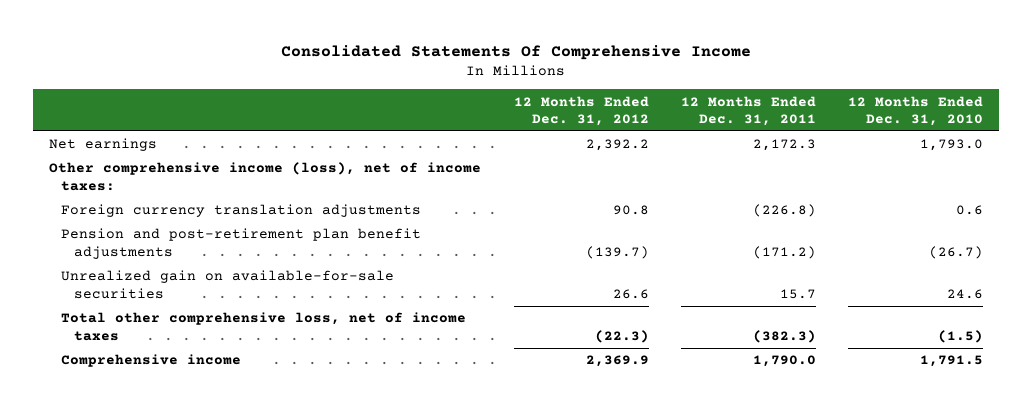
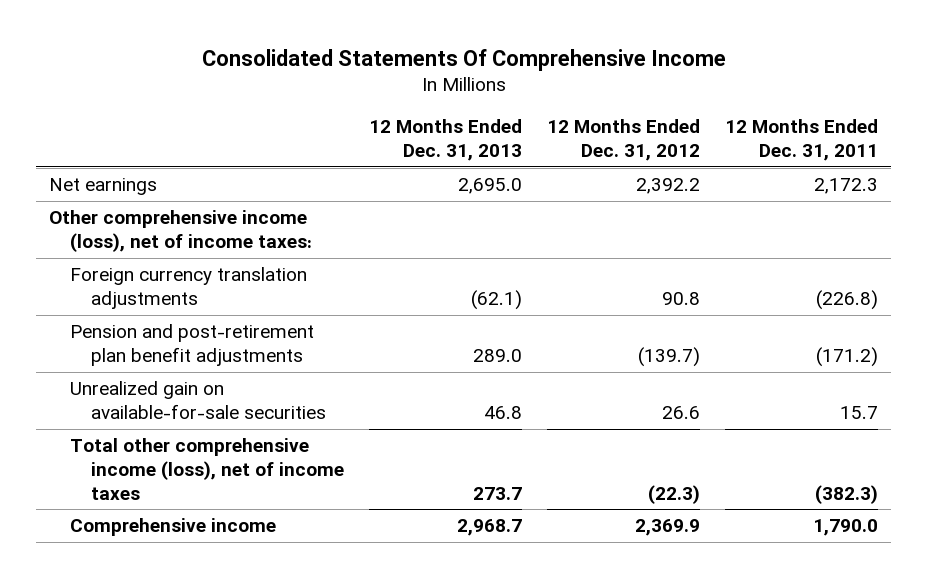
[848,95,984,127] 12 Months Ended Dec. 31, 2010 -> none
none -> [369,119,523,162] 12 Months Ended Dec. 31, 2013
[61,312,467,341] Total other comprehensive loss, net of income taxes -> [69,438,344,500] Total other comprehensive income (loss), net of income taxes

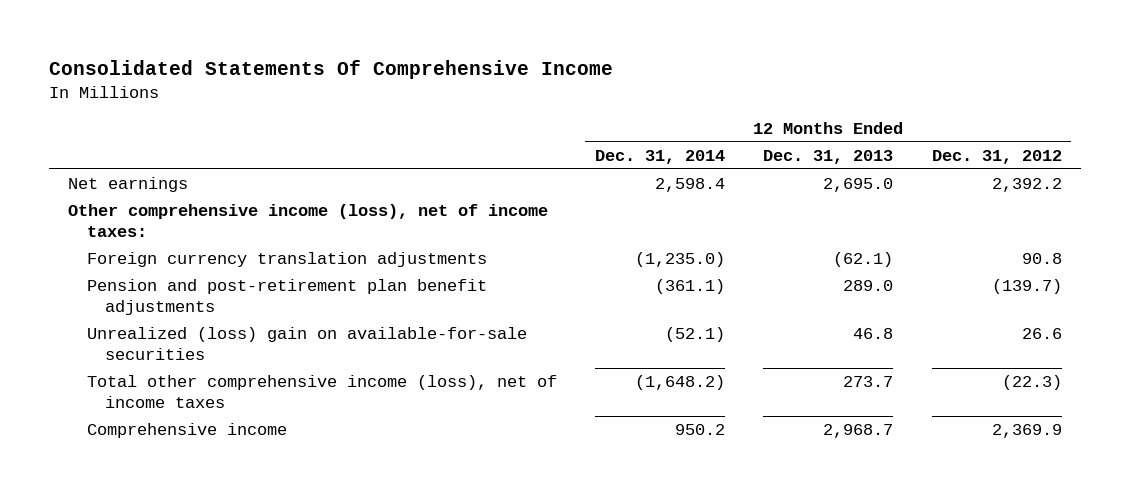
[725,119,879,162] 12 Months Ended Dec. 31, 2011 -> none
none -> [594,149,725,164] Dec. 31, 2014
[69,381,326,419] Unrealized gain on available-for-sale securities -> [86,327,527,361] Unrealized (loss) gain on available-for-sale securities

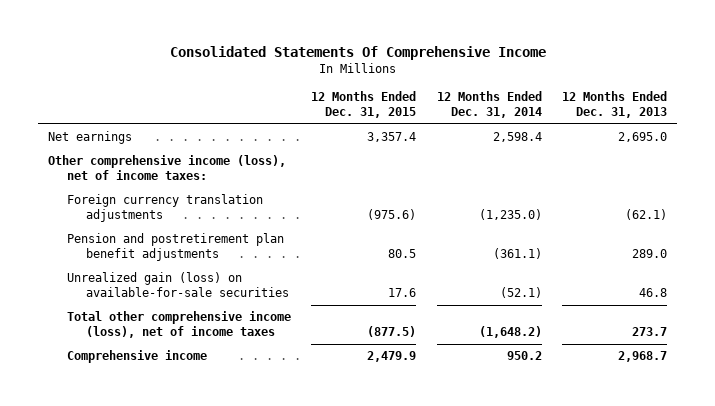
[931,149,1062,164] Dec. 31, 2012 -> none
none -> [311,91,417,118] 12 Months Ended Dec. 31, 2015
[86,279,487,316] Pension and post-retirement plan benefit adjustments -> [66,233,284,262] Pension and postretirement plan benefit adjustments
[86,327,527,361] Unrealized (loss) gain on available-for-sale securities -> [66,272,289,298] Unrealized gain (loss) on available-for-sale securities

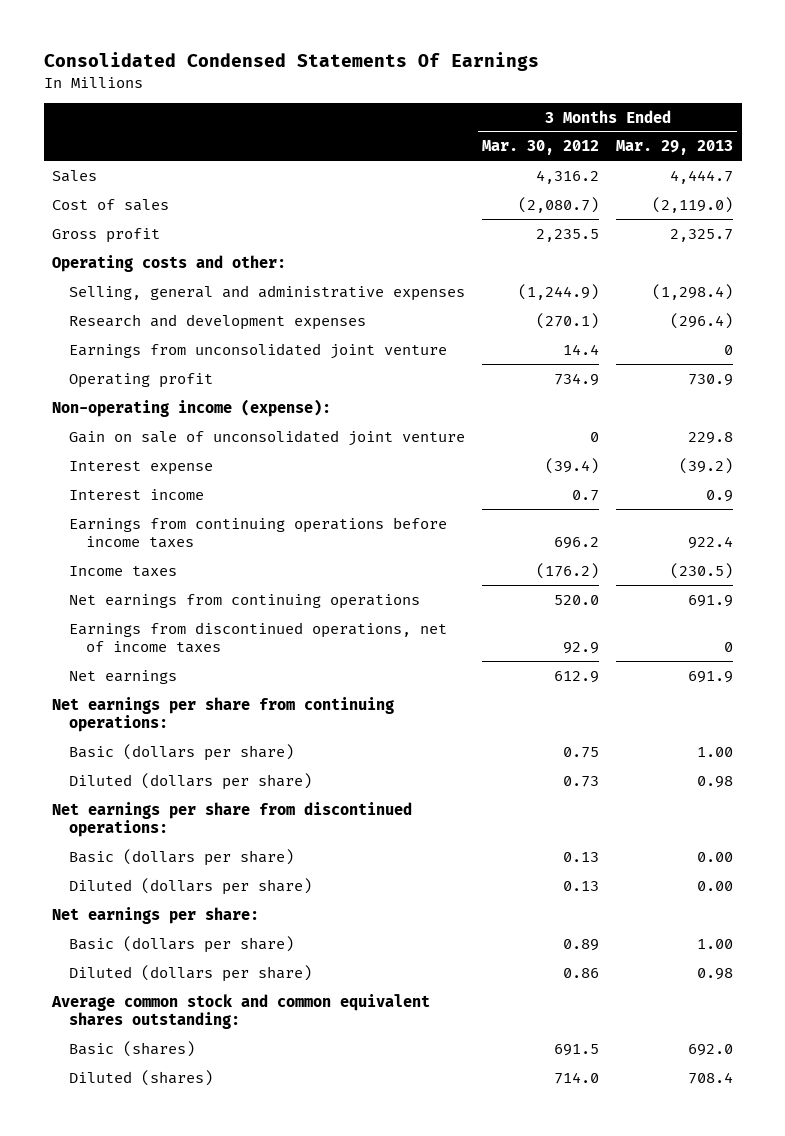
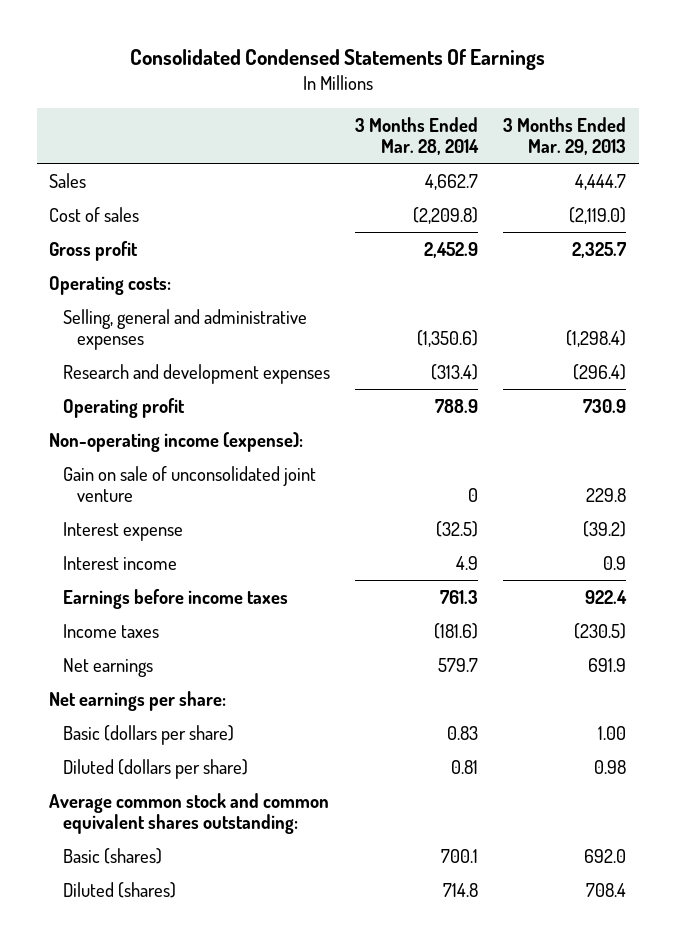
[481,140,599,156] Mar. 30, 2012 -> none
none -> [355,116,480,155] 3 Months Ended Mar. 28, 2014
[52,254,287,272] Operating costs and other: -> [49,275,172,295] Operating costs:
[68,342,447,359] Earnings from unconsolidated joint venture -> none
[68,516,447,548] Earnings from continuing operations before income taxes -> [63,588,289,609] Earnings before income taxes
[68,593,420,609] Net earnings from continuing operations -> none
[68,621,447,653] Earnings from discontinued operations, net of income taxes -> none
[52,696,395,732] Net earnings per share from continuing operations: -> none
[68,743,294,761] Basic (dollars per share) -> none
[68,772,312,790] Diluted (dollars per share) -> none
[52,801,413,837] Net earnings per share from discontinued operations: -> none
[68,848,294,866] Basic (dollars per share) -> none
[68,877,312,895] Diluted (dollars per share) -> none

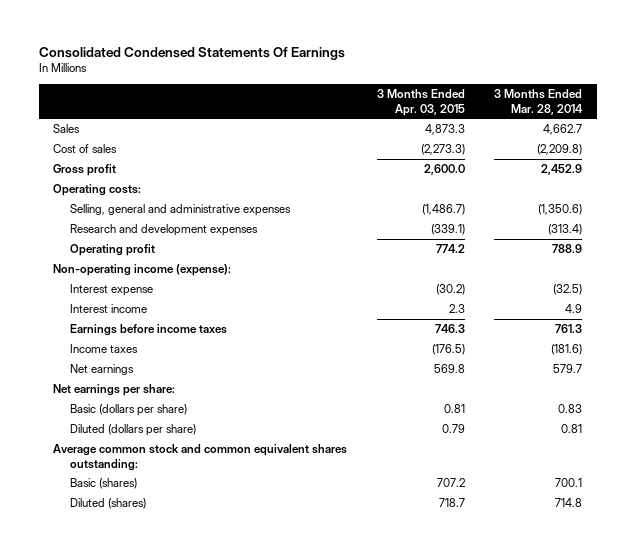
[503,116,627,155] 3 Months Ended Mar. 29, 2013 -> none
none -> [376,89,465,116] 3 Months Ended Apr. 03, 2015
[63,465,317,502] Gain on sale of unconsolidated joint venture -> none

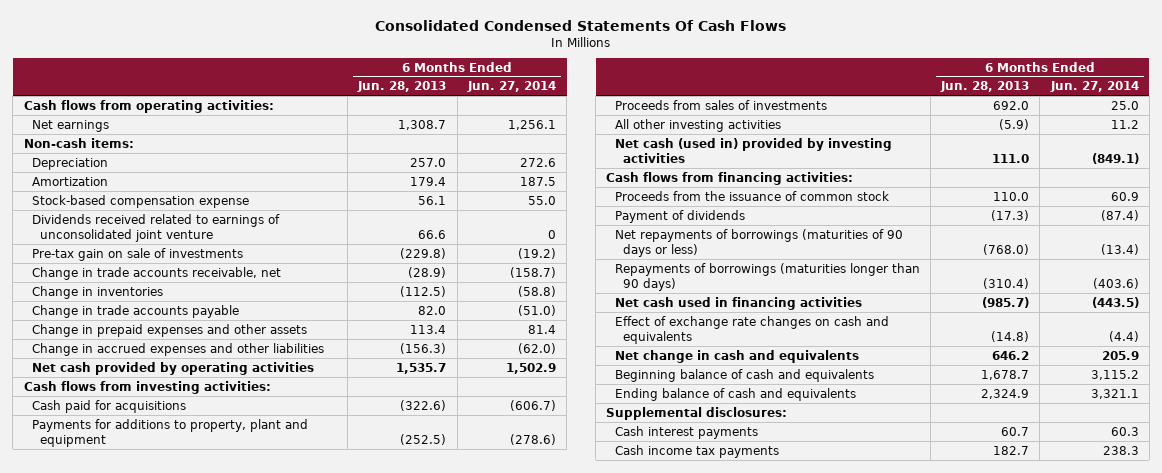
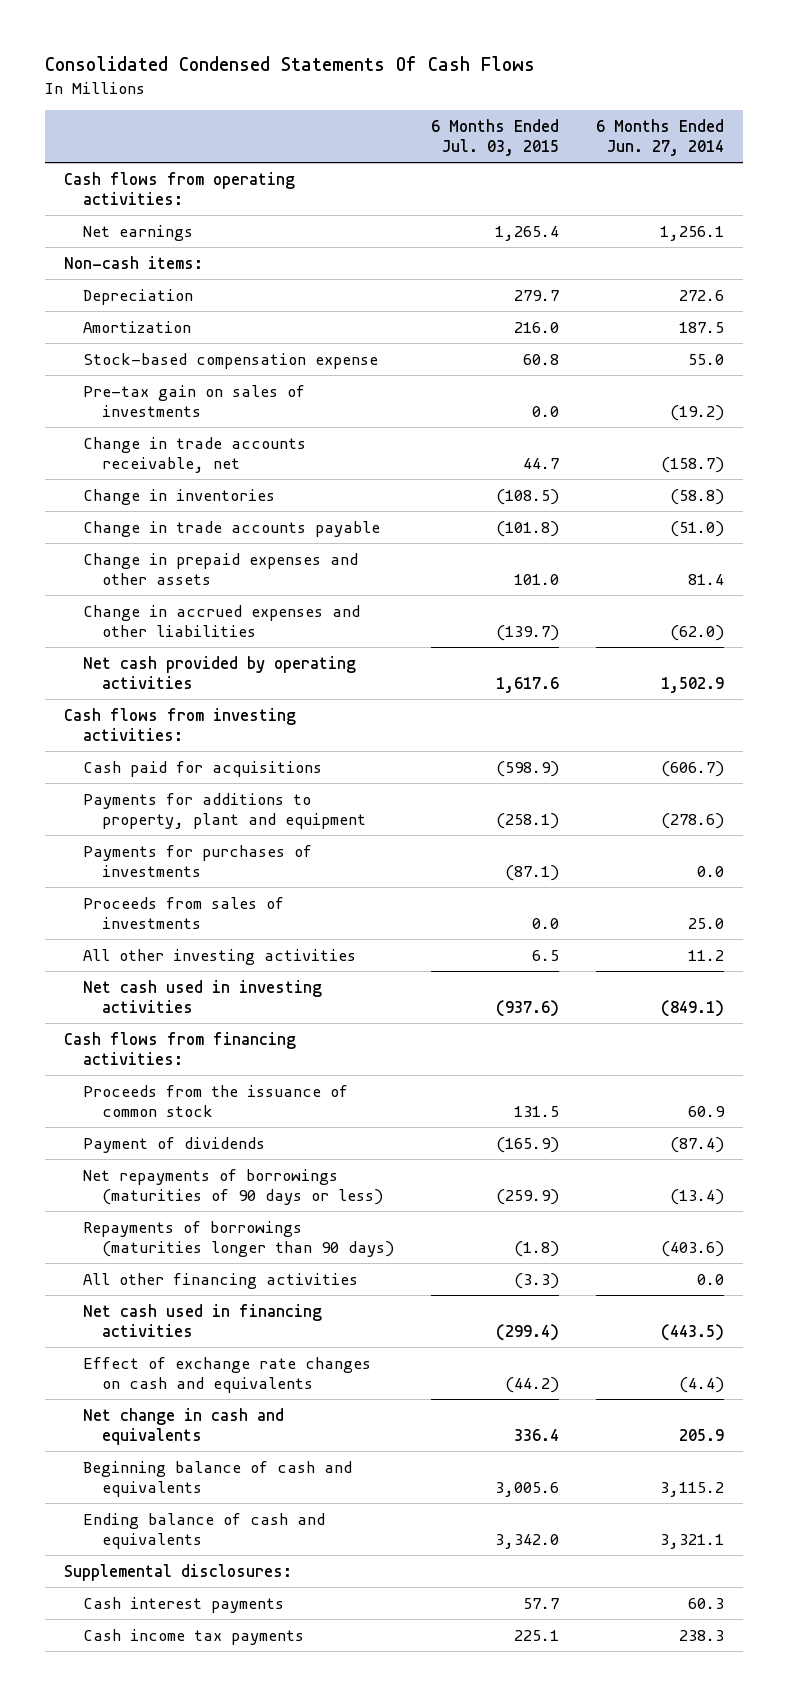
[357,81,447,93] Jun. 28, 2013 -> none
none -> [431,119,560,157] 6 Months Ended Jul. 03, 2015
[31,213,280,242] Dividends received related to earnings of unconsolidated joint venture -> none
[31,247,243,261] Pre-tax gain on sale of investments -> [82,384,305,417] Pre-tax gain on sales of investments
none -> [82,844,312,877] Payments for purchases of investments
[614,137,892,163] Net cash (used in) provided by investing activities -> [82,979,322,1013] Net cash used in investing activities
none -> [82,1272,358,1289] All other financing activities

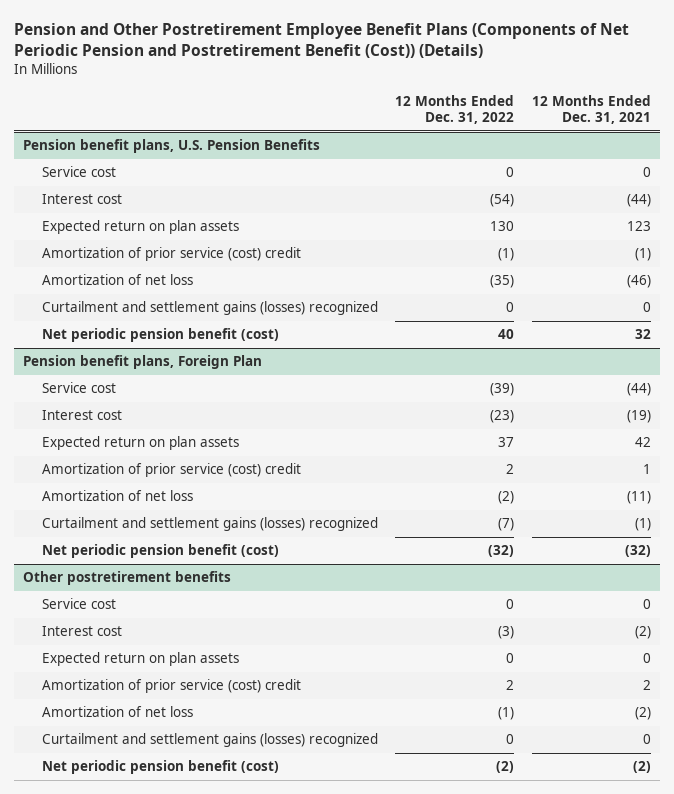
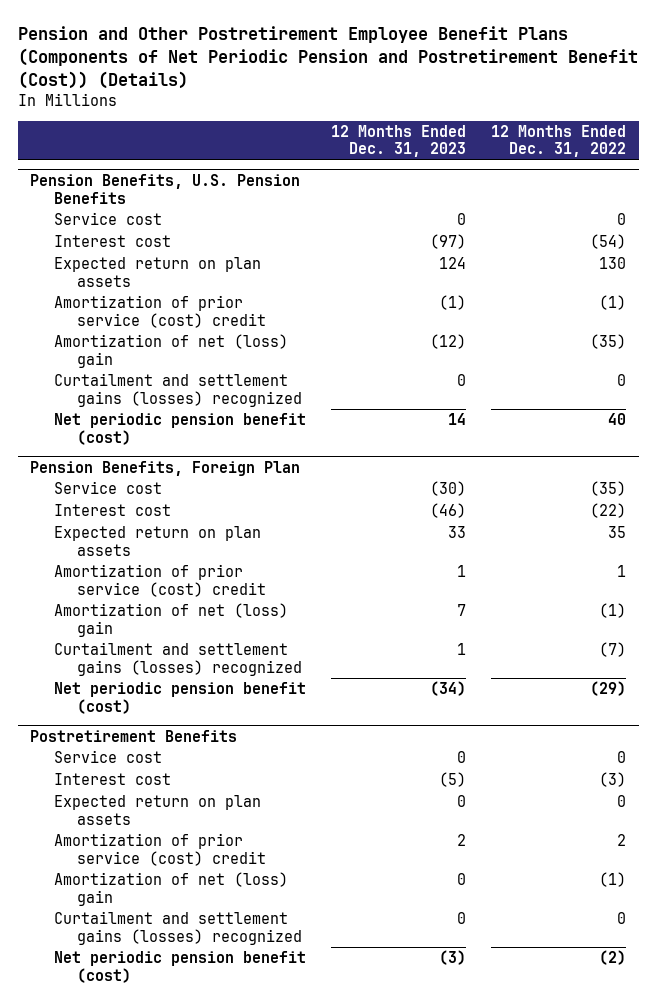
[532,95,652,125] 12 Months Ended Dec. 31, 2021 -> none
none -> [330,124,466,158] 12 Months Ended Dec. 31, 2023
[22,139,320,154] Pension benefit plans, U.S. Pension Benefits -> [30,174,301,204] Pension Benefits, U.S. Pension Benefits
[41,274,193,286] Amortization of net loss -> [53,334,288,368] Amortization of net (loss) gain
[22,355,262,370] Pension benefit plans, Foreign Plan -> [30,461,301,477] Pension Benefits, Foreign Plan
[490,383,515,397] (39) -> [590,481,627,497] (35)
[490,410,515,424] (23) -> [590,503,627,519] (22)
[498,437,515,448] 37 -> [608,526,627,539] 35
[506,464,515,475] 2 -> [617,565,627,578] 1
[41,490,193,502] Amortization of net loss -> [53,603,288,637] Amortization of net (loss) gain
[498,491,515,505] (2) -> [599,603,627,619] (1)
[488,545,515,558] (32) -> [590,681,627,697] (29)
[22,571,231,586] Other postretirement benefits -> [30,730,238,743] Postretirement Benefits
[41,706,193,718] Amortization of net loss -> [53,872,288,906] Amortization of net (loss) gain

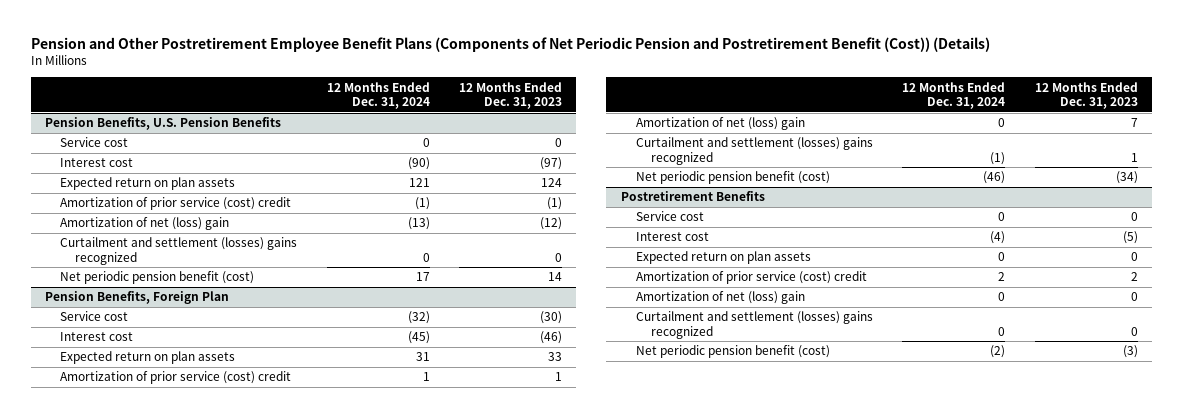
[491,124,627,158] 12 Months Ended Dec. 31, 2022 -> none
none -> [326,81,430,110] 12 Months Ended Dec. 31, 2024
[53,373,302,407] Curtailment and settlement gains (losses) recognized -> [60,237,298,265] Curtailment and settlement (losses) gains recognized
[53,642,302,676] Curtailment and settlement gains (losses) recognized -> [635,137,873,165] Curtailment and settlement (losses) gains recognized
[53,911,302,945] Curtailment and settlement gains (losses) recognized -> [635,311,873,339] Curtailment and settlement (losses) gains recognized

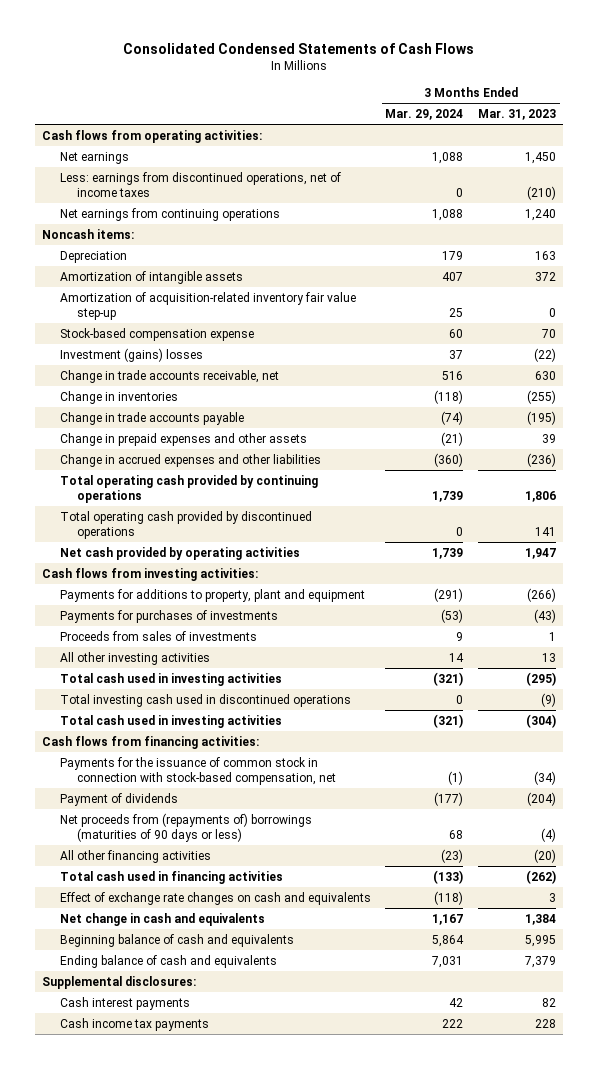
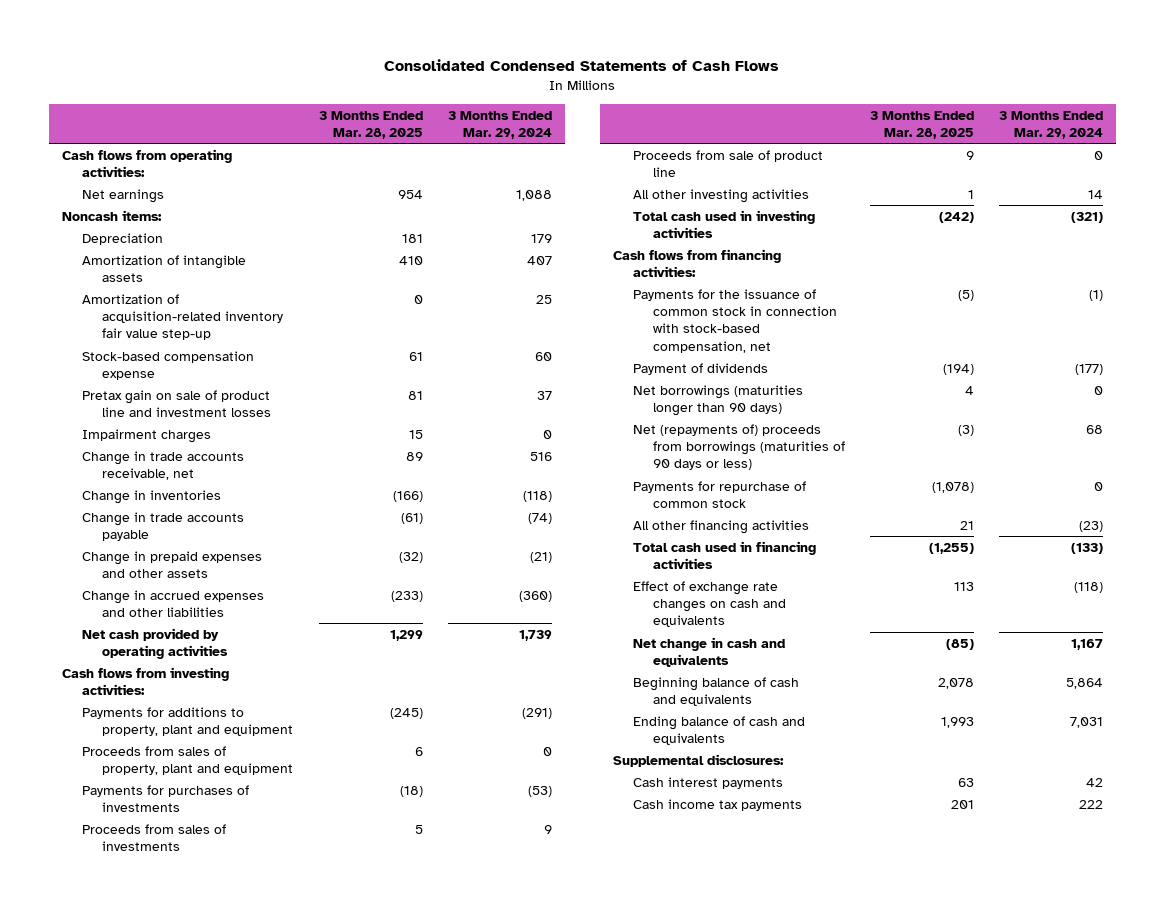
[477,108,556,120] Mar. 31, 2023 -> none
none -> [319,110,424,139] 3 Months Ended Mar. 28, 2025
[59,171,341,198] Less: earnings from discontinued operations, net of income taxes -> none
[59,207,280,221] Net earnings from continuing operations -> none
[59,347,203,362] Investment (gains) losses -> none
none -> [81,389,271,418] Pretax gain on sale of product line and investment losses
none -> [81,428,211,443] Impairment charges
[59,474,318,504] Total operating cash provided by continuing operations -> none
[59,510,312,540] Total operating cash provided by discontinued operations -> none
none -> [81,745,293,776] Proceeds from sales of property, plant and equipment
none -> [632,149,823,178] Proceeds from sale of product line
[59,693,351,707] Total investing cash used in discontinued operations -> none
[59,714,282,728] Total cash used in investing activities -> none
none -> [632,384,803,417] Net borrowings (maturities longer than 90 days)
[59,812,312,843] Net proceeds from (repayments of) borrowings (maturities of 90 days or less) -> [632,423,845,471] Net (repayments of) proceeds from borrowings (maturities of 90 days or less)
none -> [632,480,806,509] Payments for repurchase of common stock

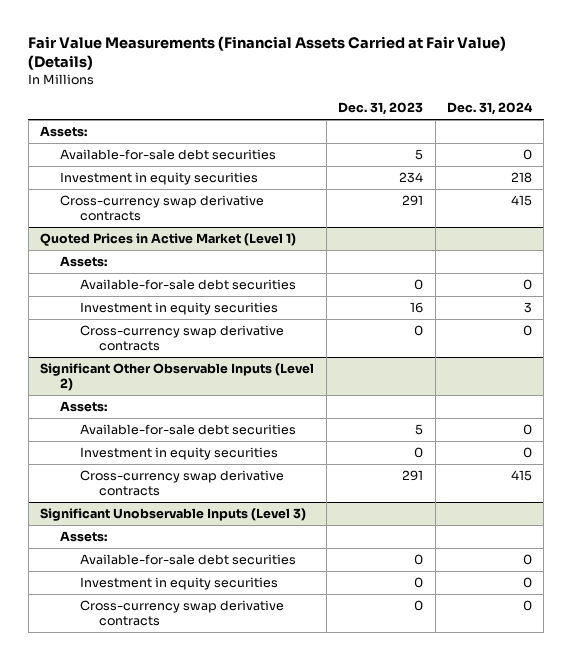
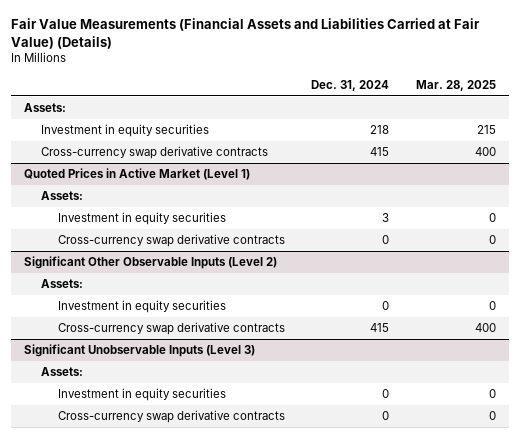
[28,35,507,71] Fair Value Measurements (Financial Assets Carried at Fair Value) (Details) -> [10,17,480,49] Fair Value Measurements (Financial Assets and Liabilities Carried at Fair Value) (Details)
[338,102,424,116] Dec. 31, 2023 -> none
none -> [415,79,496,91] Mar. 28, 2025
[60,148,277,160] Available-for-sale debt securities -> none
[79,278,296,290] Available-for-sale debt securities -> none
[79,423,296,435] Available-for-sale debt securities -> none
[79,553,296,565] Available-for-sale debt securities -> none

